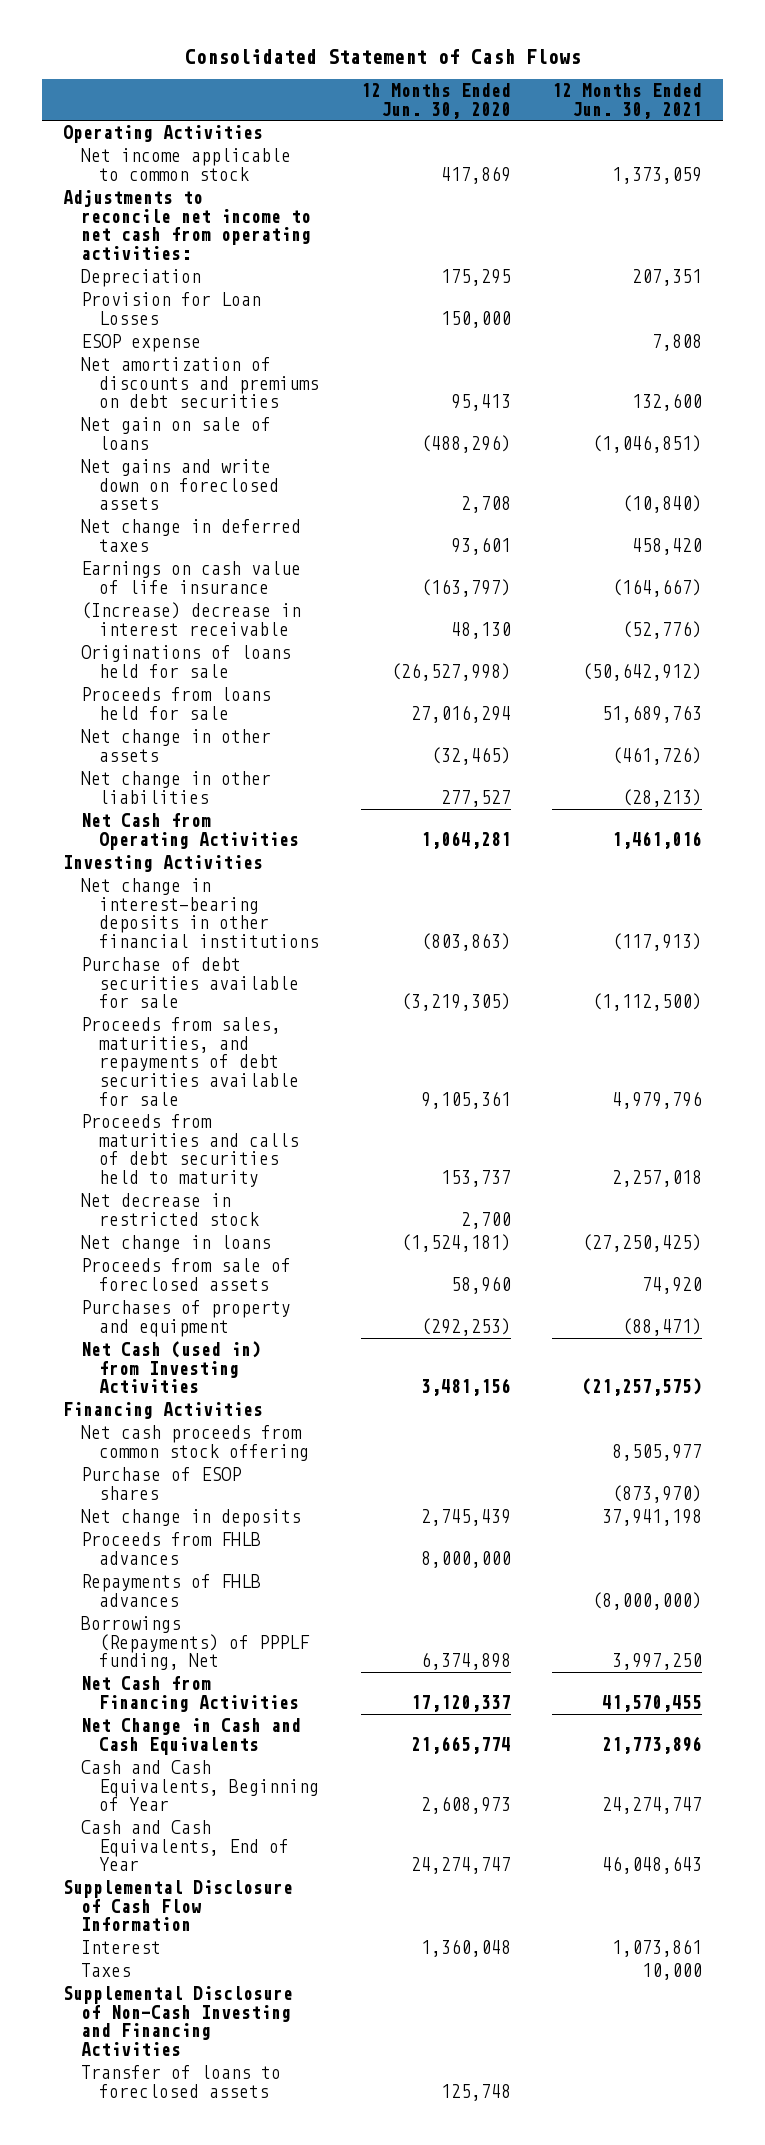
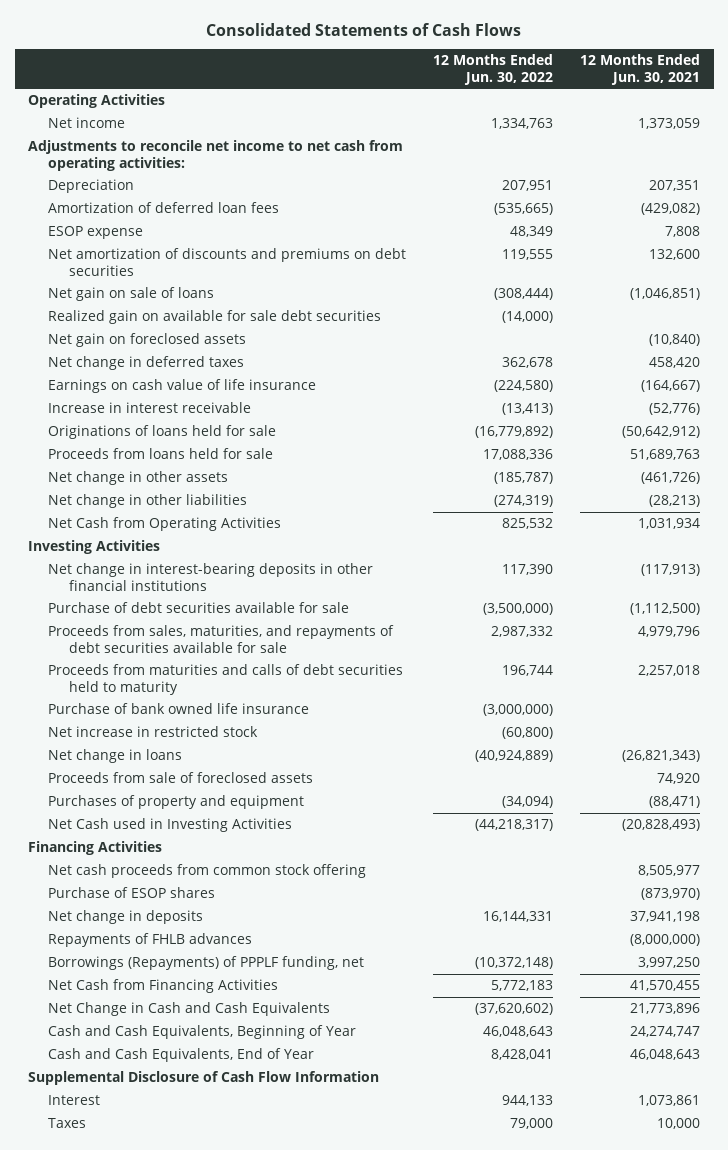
[184,49,581,65] Consolidated Statement of Cash Flows -> [206,22,522,36] Consolidated Statements of Cash Flows
[360,82,511,119] 12 Months Ended Jun. 30, 2020 -> none
none -> [433,54,554,85] 12 Months Ended Jun. 30, 2022
[80,148,291,181] Net income applicable to common stock -> [48,117,126,129] Net income
[80,292,261,325] Provision for Loan Losses -> none
none -> [48,202,280,214] Amortization of deferred loan fees
none -> [48,310,382,325] Realized gain on available for sale debt securities
[80,459,279,511] Net gains and write down on foreclosed assets -> [48,333,247,348] Net gain on foreclosed assets
[80,602,301,636] (Increase) decrease in interest receivable -> [48,402,252,414] Increase in interest receivable
[612,830,703,849] 1,461,016 -> [638,518,701,530] 1,031,934
none -> [48,703,310,715] Purchase of bank owned life insurance
[80,1193,259,1226] Net decrease in restricted stock -> [48,726,259,738] Net increase in restricted stock
[582,1234,703,1253] (27,250,425) -> [622,750,701,763] (26,821,343)
[80,1341,261,1394] Net Cash (used in) from Investing Activities -> [48,818,293,833] Net Cash used in Investing Activities
[582,1378,703,1397] (21,257,575) -> [622,819,701,832] (20,828,493)
[80,1532,261,1565] Proceeds from FHLB advances -> none
[80,1616,310,1671] Borrowings (Repayments) of PPPLF funding, Net -> [48,956,365,971] Borrowings (Repayments) of PPPLF funding, net
[62,1986,293,2056] Supplemental Disclosure of Non-Cash Investing and Financing Activities -> none
[80,2065,281,2098] Transfer of loans to foreclosed assets -> none

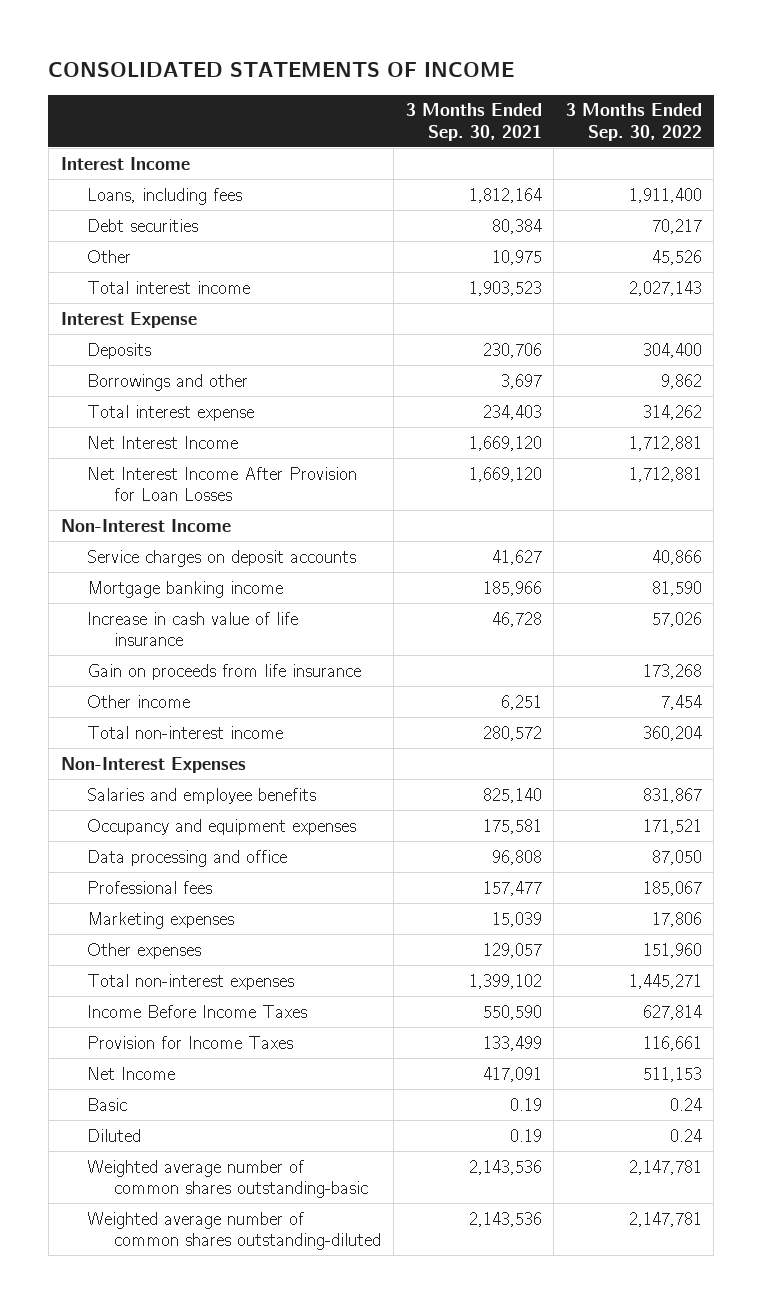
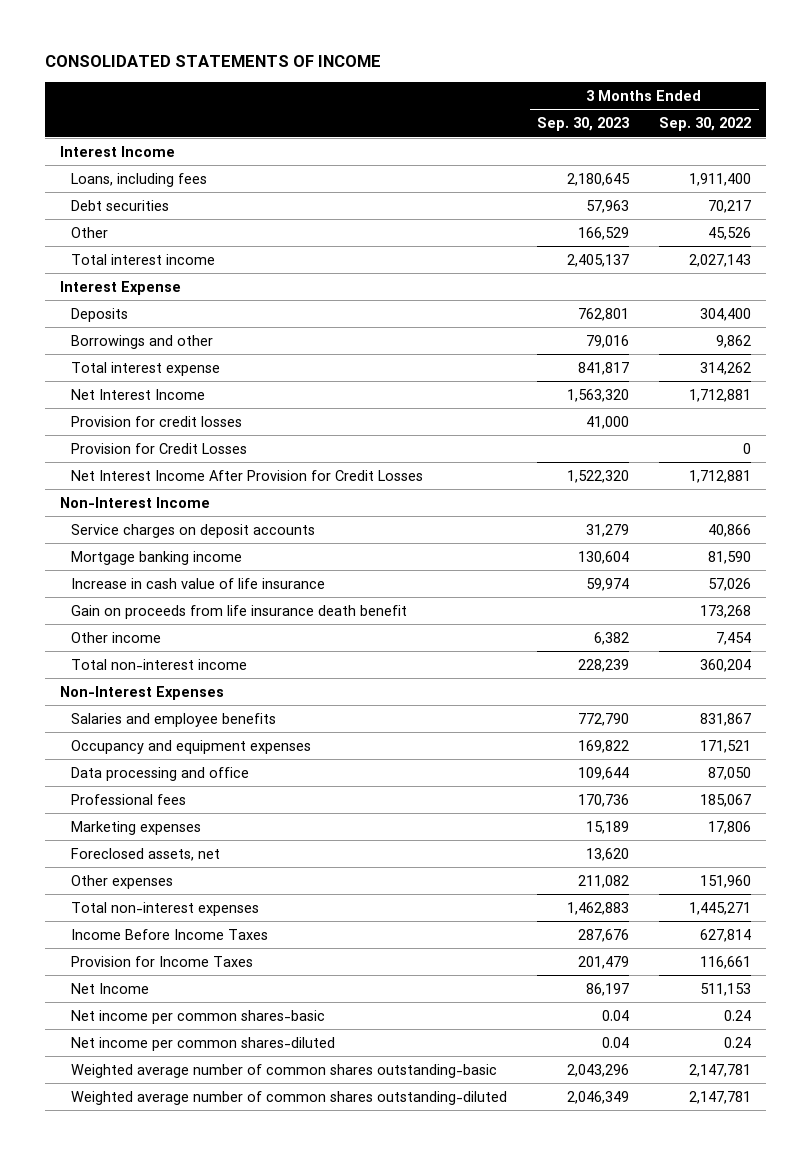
[405,103,542,141] 3 Months Ended Sep. 30, 2021 -> none
none -> [537,116,630,131] Sep. 30, 2023
none -> [70,415,242,427] Provision for credit losses
none -> [70,442,247,454] Provision for Credit Losses
[87,466,358,501] Net Interest Income After Provision for Loan Losses -> [70,469,423,481] Net Interest Income After Provision for Credit Losses
[87,663,362,680] Gain on proceeds from life insurance -> [70,604,407,619] Gain on proceeds from life insurance death benefit
none -> [70,847,220,861] Foreclosed assets, net
[87,1097,128,1111] Basic -> [70,1009,325,1024] Net income per common shares-basic
[87,1128,142,1142] Diluted -> [70,1036,335,1051] Net income per common shares-diluted

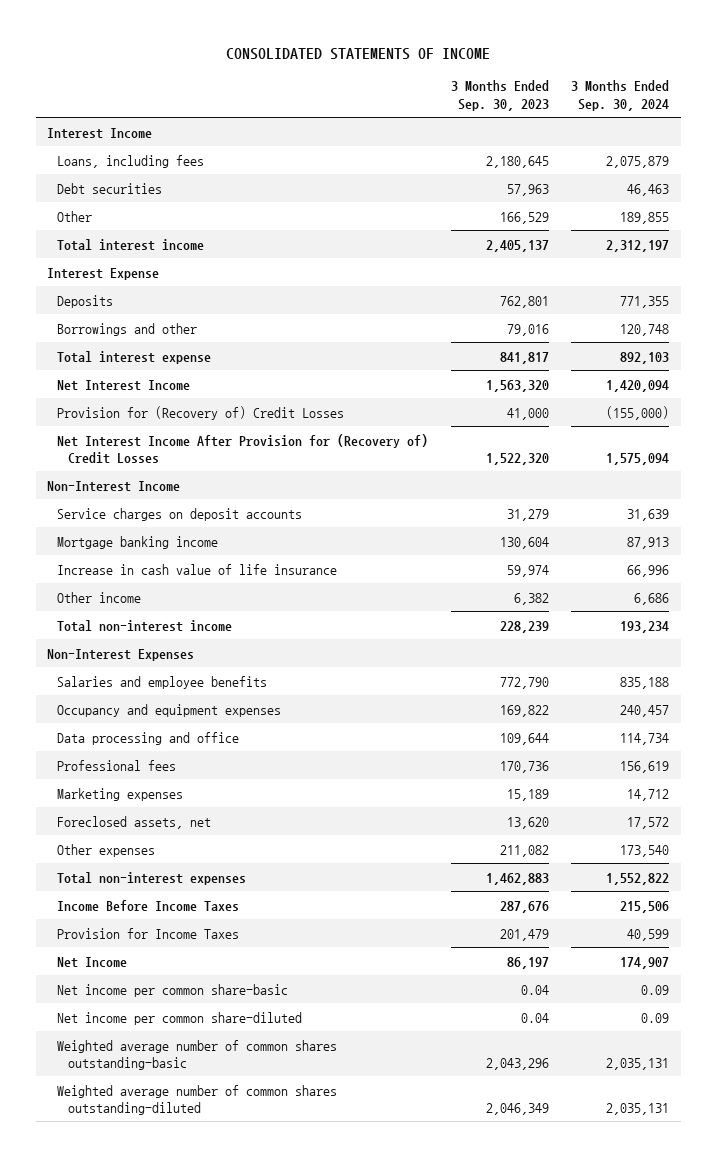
[659,116,752,131] Sep. 30, 2022 -> none
none -> [571,80,670,111] 3 Months Ended Sep. 30, 2024
[70,442,247,454] Provision for Credit Losses -> none
[70,415,242,427] Provision for credit losses -> [57,405,345,420] Provision for (Recovery of) Credit Losses
[70,469,423,481] Net Interest Income After Provision for Credit Losses -> [57,433,429,464] Net Interest Income After Provision for (Recovery of) Credit Losses
[70,604,407,619] Gain on proceeds from life insurance death benefit -> none
[70,1009,325,1024] Net income per common shares-basic -> [57,983,289,997] Net income per common share-basic
[70,1036,335,1051] Net income per common shares-diluted -> [57,1011,303,1025] Net income per common share-diluted

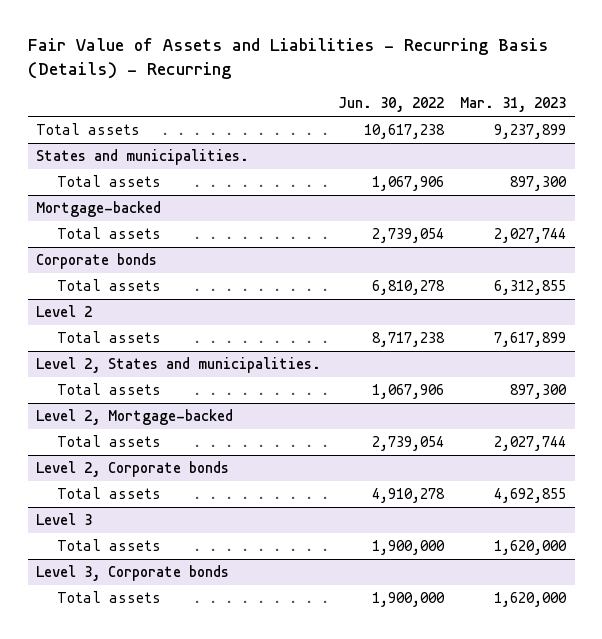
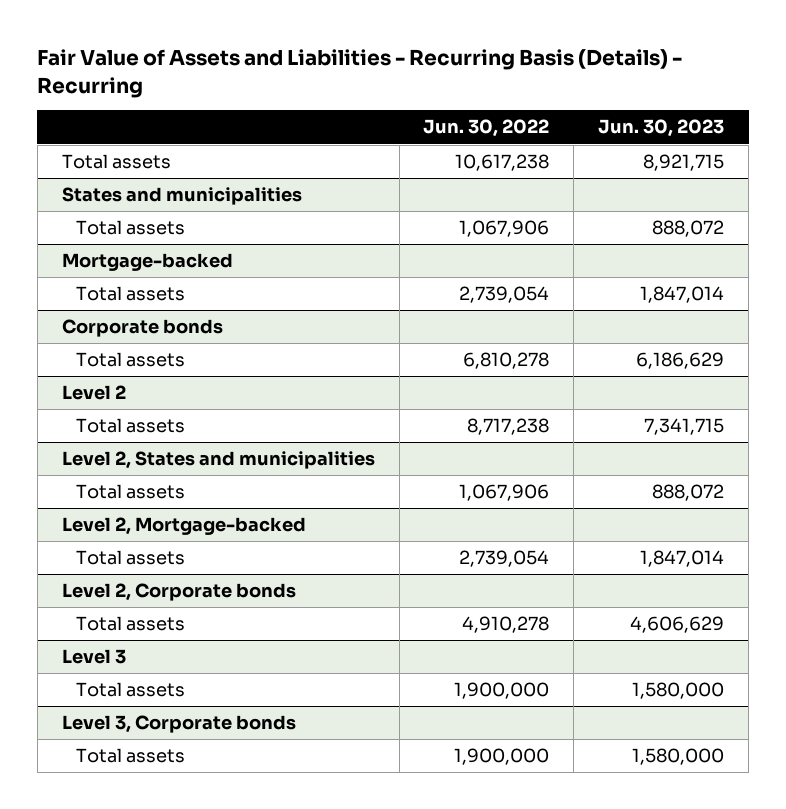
[460,97,567,113] Mar. 31, 2023 -> none
none -> [598,119,725,138] Jun. 30, 2023
[36,149,250,166] States and municipalities. -> [61,187,302,206] States and municipalities
[36,357,322,374] Level 2, States and municipalities. -> [61,451,375,470] Level 2, States and municipalities

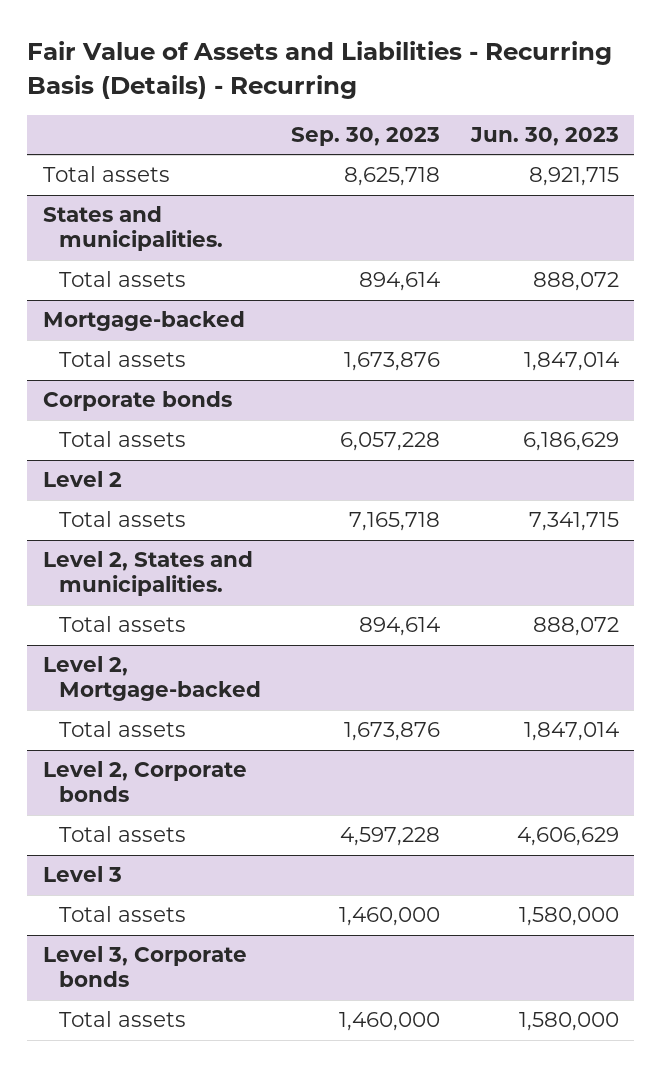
[423,119,550,138] Jun. 30, 2022 -> none
none -> [291,127,441,147] Sep. 30, 2023
[61,187,302,206] States and municipalities -> [42,206,224,252] States and municipalities.
[61,451,375,470] Level 2, States and municipalities -> [42,551,253,597] Level 2, States and municipalities.

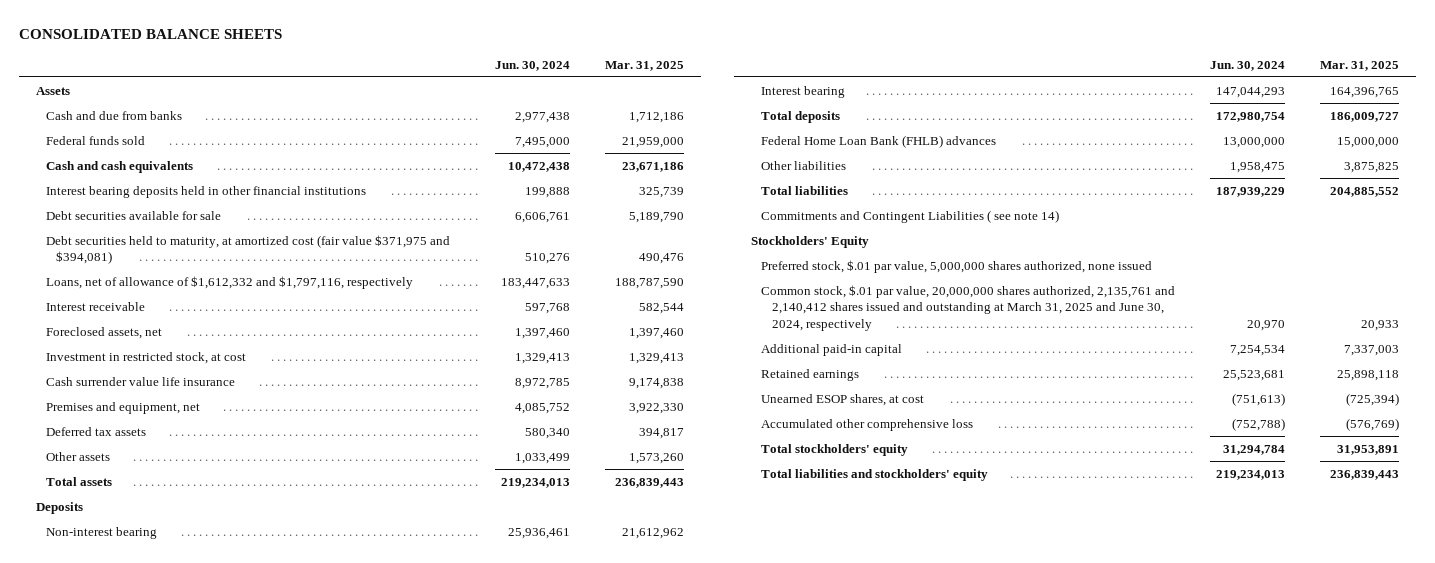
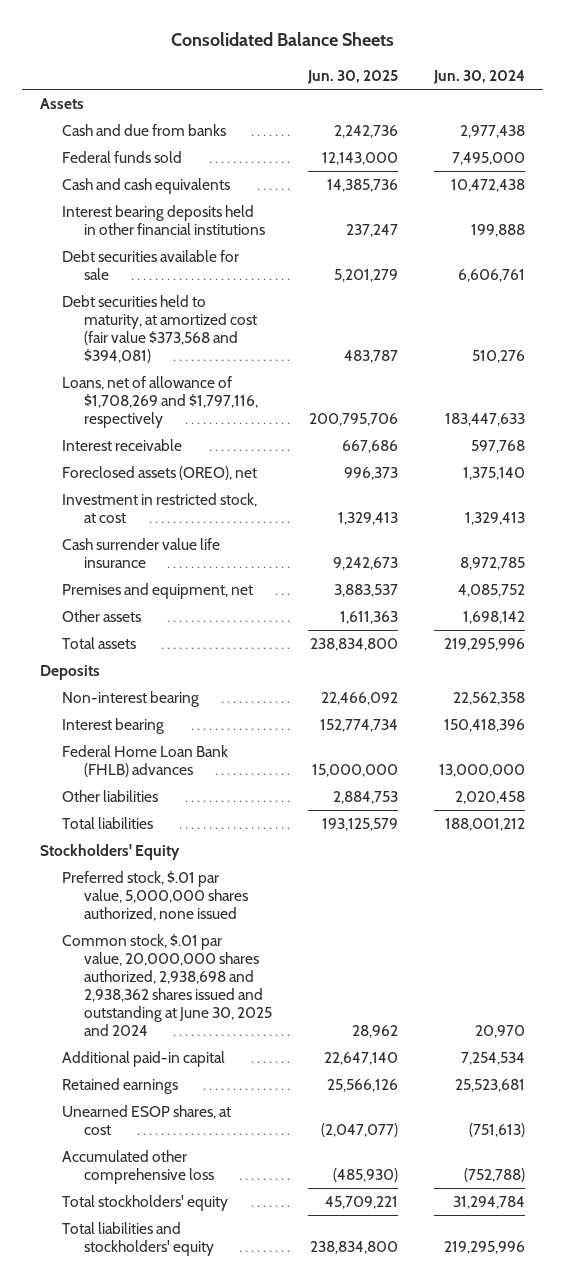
[18,29,282,40] CONSOLIDATED BALANCE SHEETS -> [170,32,394,47] Consolidated Balance Sheets
[604,60,684,71] Mar. 31, 2025 -> none
none -> [307,69,399,84] Jun. 30, 2025
[46,234,451,265] Debt securities held to maturity, at amortized cost (fair value $371,975 and $394,081) -> [61,295,257,364] Debt securities held to maturity, at amortized cost (fair value $373,568 and $394,081)
[46,275,414,289] Loans, net of allowance of $1,612,332 and $1,797,116, respectively -> [61,376,258,429] Loans, net of allowance of $1,708,269 and $1,797,116, respectively
[46,326,163,339] Foreclosed assets, net -> [61,466,257,481] Foreclosed assets (OREO), net
[515,327,571,339] 1,397,460 -> [463,467,526,481] 1,375,140
[46,426,147,436] Deferred tax assets -> none
[515,452,571,464] 1,033,499 -> [463,611,526,625] 1,698,142
[501,477,571,488] 219,234,013 -> [444,638,526,652] 219,295,996
[761,110,841,123] Total deposits -> none
[508,527,571,539] 25,936,461 -> [453,692,526,706] 22,562,358
[1216,86,1286,98] 147,044,293 -> [444,719,526,733] 150,418,396
[761,209,1060,223] Commitments and Contingent Liabilities ( see note 14) -> none
[1230,161,1286,173] 1,958,475 -> [455,791,526,805] 2,020,458
[1216,186,1286,197] 187,939,229 -> [445,818,526,832] 188,001,212
[761,284,1176,331] Common stock, $.01 par value, 20,000,000 shares authorized, 2,135,761 and 2,140,412 shares issued and outstanding at March 31, 2025 and June 30, 2024, respectively -> [61,934,272,1037] Common stock, $.01 par value, 20,000,000 shares authorized, 2,938,698 and 2,938,362 shares issued and outstanding at June 30, 2025 and 2024
[1216,469,1286,480] 219,234,013 -> [444,1241,526,1255] 219,295,996

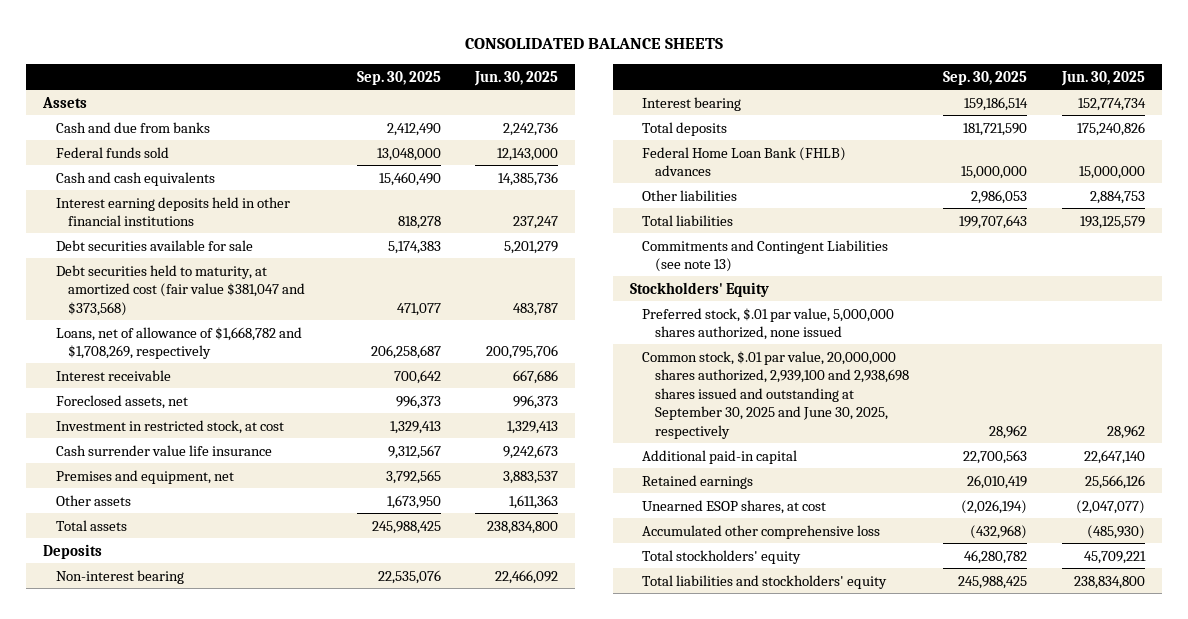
[170,32,394,47] Consolidated Balance Sheets -> [465,38,724,50] CONSOLIDATED BALANCE SHEETS
[433,69,526,84] Jun. 30, 2024 -> none
none -> [356,70,441,85] Sep. 30, 2025
[61,205,265,236] Interest bearing deposits held in other financial institutions -> [55,196,290,227] Interest earning deposits held in other financial institutions
[61,295,257,364] Debt securities held to maturity, at amortized cost (fair value $373,568 and $394,081) -> [55,264,306,316] Debt securities held to maturity, at amortized cost (fair value $381,047 and $373,568)
[61,376,258,429] Loans, net of allowance of $1,708,269 and $1,797,116, respectively -> [55,326,302,360] Loans, net of allowance of $1,668,782 and $1,708,269, respectively
[61,466,257,481] Foreclosed assets (OREO), net -> [55,394,188,409] Foreclosed assets, net
none -> [642,121,728,136] Total deposits
none -> [642,239,889,273] Commitments and Contingent Liabilities (see note 13)
[61,934,272,1037] Common stock, $.01 par value, 20,000,000 shares authorized, 2,938,698 and 2,938,362 shares issued and outstanding at June 30, 2025 and 2024 -> [642,350,909,439] Common stock, $.01 par value, 20,000,000 shares authorized, 2,939,100 and 2,938,698 shares issued and outstanding at September 30, 2025 and June 30, 2025, respectively

